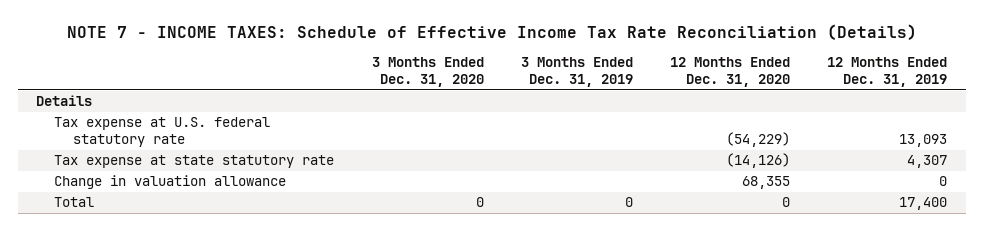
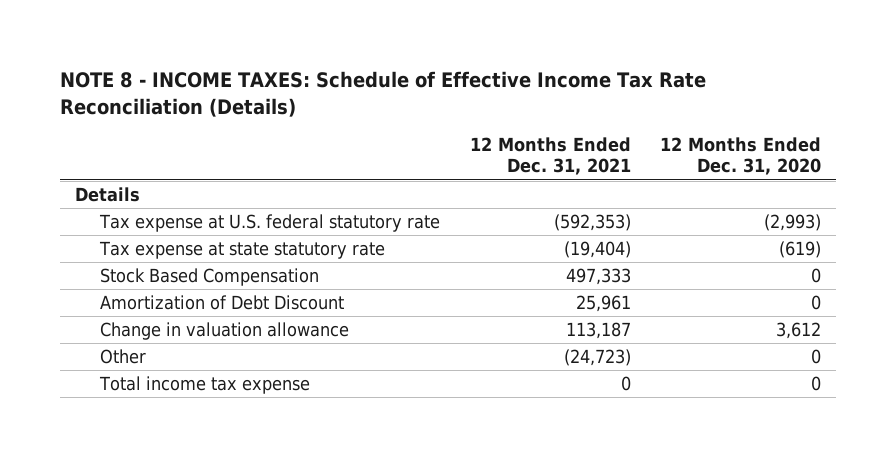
[66,24,917,41] NOTE 7 - INCOME TAXES: Schedule of Effective Income Tax Rate Reconciliation (Details) -> [59,70,706,117] NOTE 8 - INCOME TAXES: Schedule of Effective Income Tax Rate Reconciliation (Details)
[371,57,484,88] 3 Months Ended Dec. 31, 2020 -> none
[520,57,633,88] 3 Months Ended Dec. 31, 2019 -> none
[827,57,948,88] 12 Months Ended Dec. 31, 2019 -> none
none -> [469,137,631,176] 12 Months Ended Dec. 31, 2021
[725,132,790,148] (54,229) -> [764,214,822,232] (2,993)
[725,153,790,169] (14,126) -> [779,241,822,259] (619)
none -> [100,268,320,287] Stock Based Compensation
none -> [100,295,345,311] Amortization of Debt Discount
[741,176,790,190] 68,355 -> [776,322,822,340] 3,612
none -> [100,349,147,365] Other
[54,197,95,208] Total -> [99,376,311,395] Total income tax expense

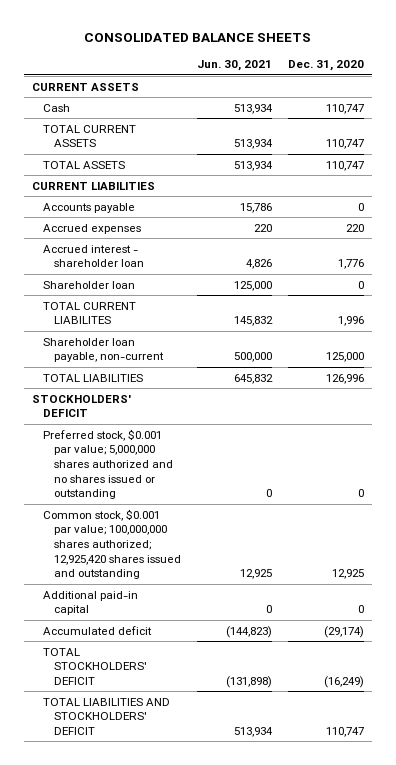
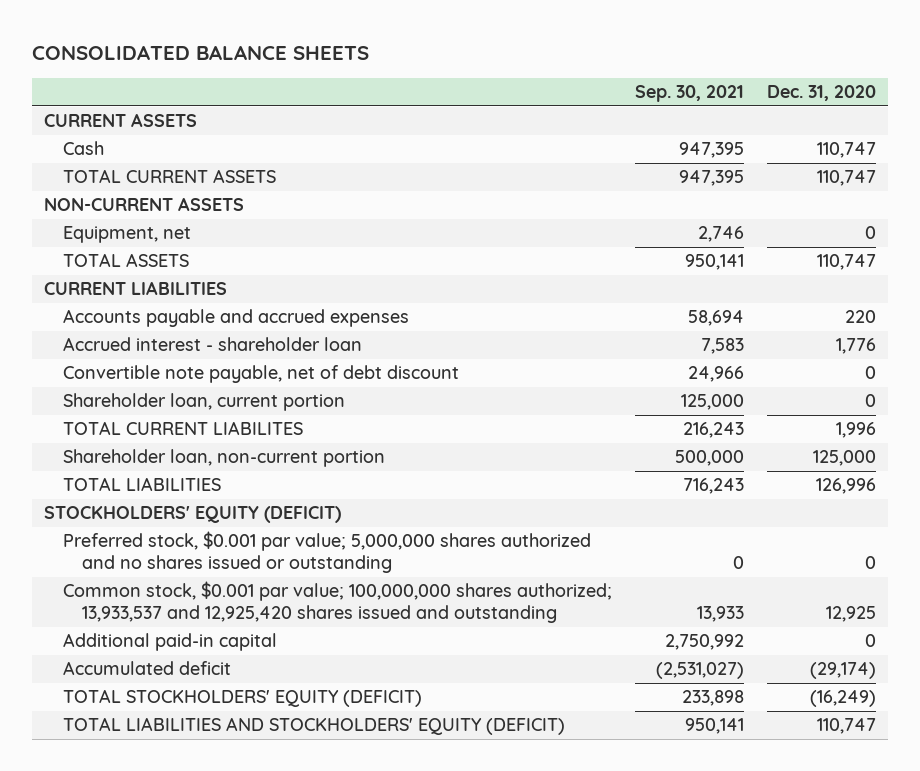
[196,60,272,72] Jun. 30, 2021 -> none
none -> [635,84,745,102] Sep. 30, 2021
none -> [43,197,244,212] NON-CURRENT ASSETS
none -> [62,226,191,244] Equipment, net
[42,202,135,213] Accounts payable -> none
[42,223,141,234] Accrued expenses -> none
none -> [62,309,409,328] Accounts payable and accrued expenses
none -> [62,365,459,384] Convertible note payable, net of debt discount
[42,280,135,289] Shareholder loan -> [62,393,345,412] Shareholder loan, current portion
[42,337,164,363] Shareholder loan payable, non-current -> [62,449,385,468] Shareholder loan, non-current portion
[32,394,132,418] STOCKHOLDERS' DEFICIT -> [43,506,341,524] STOCKHOLDERS' EQUITY (DEFICIT)
[42,508,181,580] Common stock, $0.001 par value; 100,000,000 shares authorized; 12,925,420 shares issued and outstanding -> [62,581,612,623] Common stock, $0.001 par value; 100,000,000 shares authorized; 13,933,537 and 12,925,420 shares issued and outstanding
[42,647,147,685] TOTAL STOCKHOLDERS' DEFICIT -> [62,689,422,708] TOTAL STOCKHOLDERS' EQUITY (DEFICIT)
[42,697,170,735] TOTAL LIABILITIES AND STOCKHOLDERS' DEFICIT -> [62,717,565,736] TOTAL LIABILITIES AND STOCKHOLDERS' EQUITY (DEFICIT)

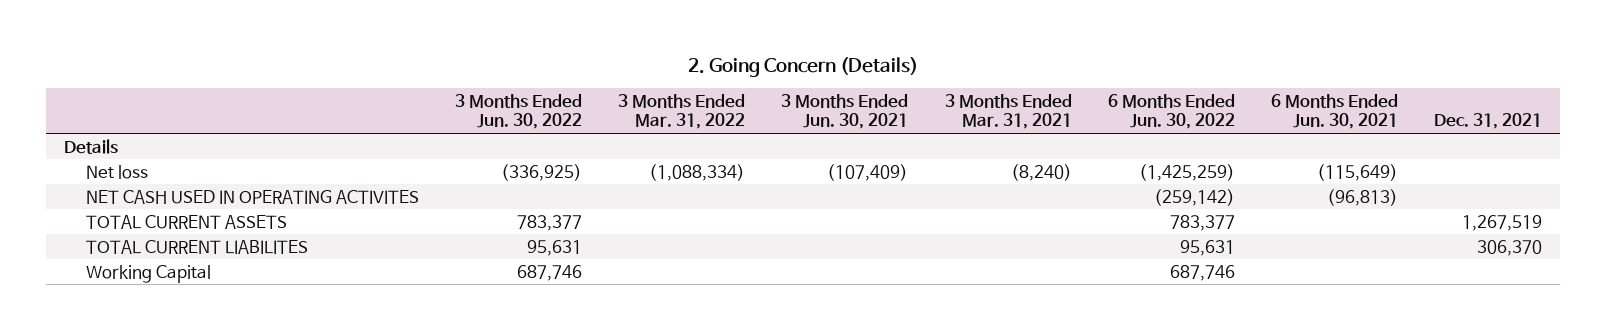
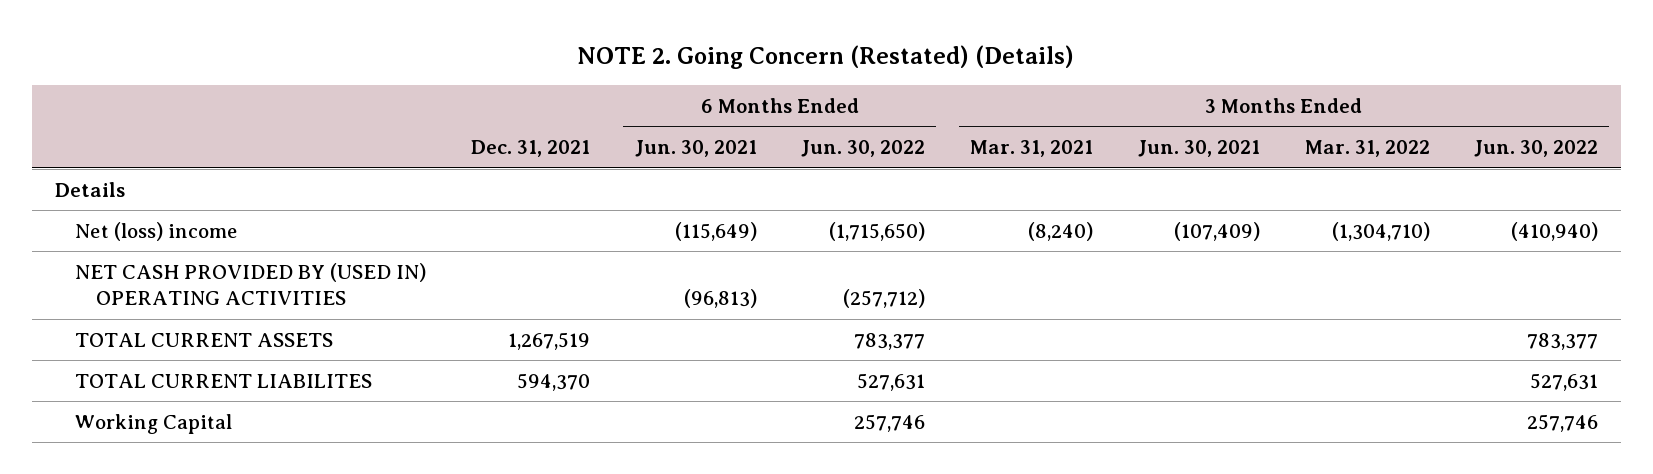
[687,56,918,77] 2. Going Concern (Details) -> [577,45,1075,70] NOTE 2. Going Concern (Restated) (Details)
[86,164,149,179] Net loss -> [75,221,239,241] Net (loss) income
[501,163,583,181] (336,925) -> [1511,221,1599,241] (410,940)
[649,163,746,181] (1,088,334) -> [1331,221,1430,241] (1,304,710)
[1138,163,1235,181] (1,425,259) -> [829,221,926,241] (1,715,650)
[86,189,420,204] NET CASH USED IN OPERATING ACTIVITES -> [75,262,427,306] NET CASH PROVIDED BY (USED IN) OPERATING ACTIVITIES
[1153,188,1235,206] (259,142) -> [843,289,926,309] (257,712)
[527,239,583,256] 95,631 -> [1530,372,1599,391] 527,631
[1179,239,1235,256] 95,631 -> [857,372,926,391] 527,631
[1476,239,1542,256] 306,370 -> [516,372,590,391] 594,370
[517,264,583,281] 687,746 -> [1527,413,1599,432] 257,746
[1169,264,1235,281] 687,746 -> [854,413,926,432] 257,746

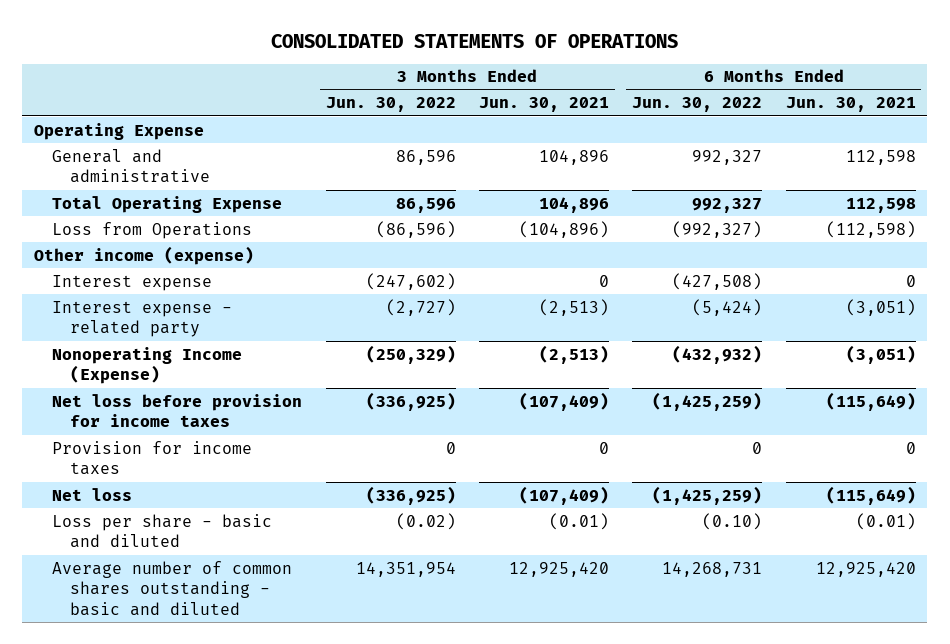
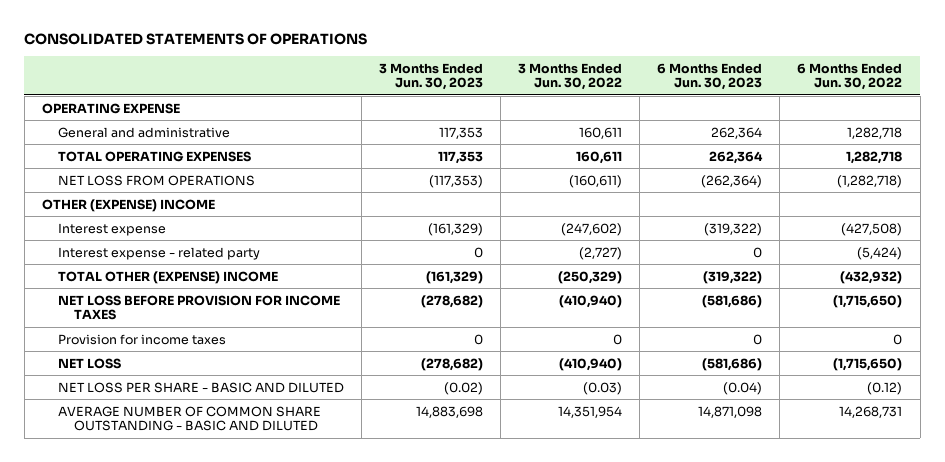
[478,97,609,113] Jun. 30, 2021 -> none
[785,97,916,113] Jun. 30, 2021 -> none
none -> [379,62,484,91] 3 Months Ended Jun. 30, 2023
none -> [657,62,763,91] 6 Months Ended Jun. 30, 2023
[34,122,205,140] Operating Expense -> [42,102,181,114] OPERATING EXPENSE
[395,149,456,165] 86,596 -> [579,126,623,139] 160,611
[692,149,763,165] 992,327 -> [847,126,903,139] 1,282,718
[52,195,283,213] Total Operating Expense -> [58,150,252,162] TOTAL OPERATING EXPENSES
[395,197,456,213] 86,596 -> [576,150,623,164] 160,611
[692,197,763,213] 992,327 -> [846,150,903,164] 1,282,718
[52,221,253,239] Loss from Operations -> [58,174,256,186] NET LOSS FROM OPERATIONS
[375,220,456,238] (86,596) -> [569,174,623,188] (160,611)
[672,220,763,238] (992,327) -> [837,174,903,188] (1,282,718)
[34,245,255,265] Other income (expense) -> [42,198,216,212] OTHER (EXPENSE) INCOME
[52,346,243,385] Nonoperating Income (Expense) -> [58,270,279,284] TOTAL OTHER (EXPENSE) INCOME
[52,393,303,428] Net loss before provision for income taxes -> [58,294,341,321] NET LOSS BEFORE PROVISION FOR INCOME TAXES
[365,391,456,411] (336,925) -> [559,294,623,308] (410,940)
[652,391,763,411] (1,425,259) -> [833,294,903,308] (1,715,650)
[52,487,133,501] Net loss -> [58,357,122,369] NET LOSS
[365,485,456,505] (336,925) -> [559,357,623,371] (410,940)
[652,485,763,505] (1,425,259) -> [833,357,903,371] (1,715,650)
[52,513,273,549] Loss per share - basic and diluted -> [58,381,345,393] NET LOSS PER SHARE - BASIC AND DILUTED
[395,512,456,530] (0.02) -> [583,381,623,395] (0.03)
[702,512,763,530] (0.10) -> [867,381,903,395] (0.12)
[52,560,293,617] Average number of common shares outstanding - basic and diluted -> [58,405,322,432] AVERAGE NUMBER OF COMMON SHARE OUTSTANDING - BASIC AND DILUTED

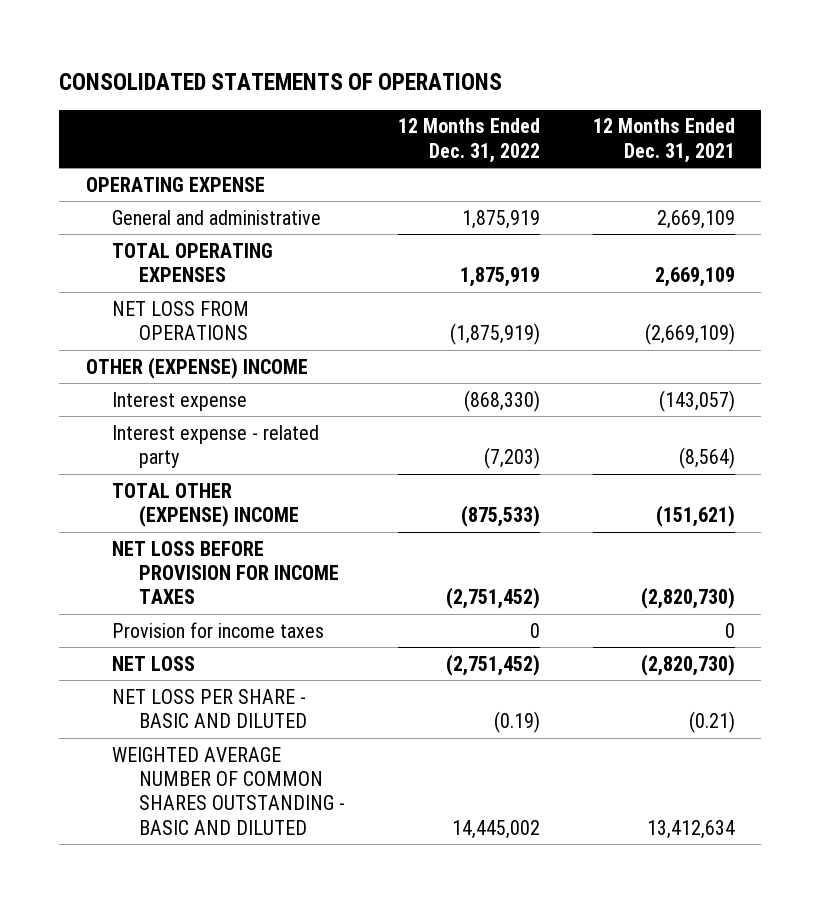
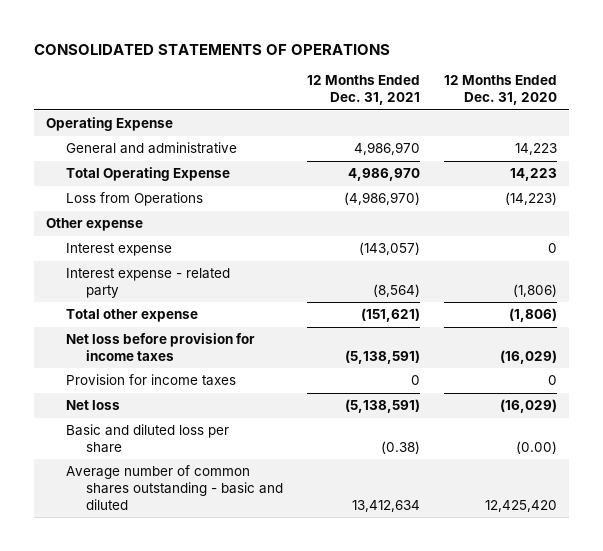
[397,118,540,163] 12 Months Ended Dec. 31, 2022 -> none
none -> [444,75,558,106] 12 Months Ended Dec. 31, 2020
[85,176,265,192] OPERATING EXPENSE -> [46,117,174,132] Operating Expense
[656,209,735,229] 2,669,109 -> [354,142,421,156] 4,986,970
[112,242,274,283] TOTAL OPERATING EXPENSES -> [66,167,231,182] Total Operating Expense
[654,267,735,288] 2,669,109 -> [348,168,421,182] 4,986,970
[112,300,250,341] NET LOSS FROM OPERATIONS -> [66,192,204,207] Loss from Operations
[644,323,735,346] (2,669,109) -> [344,192,421,206] (4,986,970)
[85,356,308,379] OTHER (EXPENSE) INCOME -> [46,218,144,232] Other expense
[112,482,299,528] TOTAL OTHER (EXPENSE) INCOME -> [66,309,199,323] Total other expense
[112,540,339,605] NET LOSS BEFORE PROVISION FOR INCOME TAXES -> [66,333,256,361] Net loss before provision for income taxes
[640,587,735,610] (2,820,730) -> [345,349,421,364] (5,138,591)
[112,655,196,671] NET LOSS -> [66,400,121,411] Net loss
[640,653,735,676] (2,820,730) -> [345,399,421,414] (5,138,591)
[112,688,307,729] NET LOSS PER SHARE - BASIC AND DILUTED -> [66,424,230,453] Basic and diluted loss per share
[688,711,735,734] (0.21) -> [381,440,421,454] (0.38)
[112,746,345,835] WEIGHTED AVERAGE NUMBER OF COMMON SHARES OUTSTANDING - BASIC AND DILUTED -> [66,465,283,510] Average number of common shares outstanding - basic and diluted

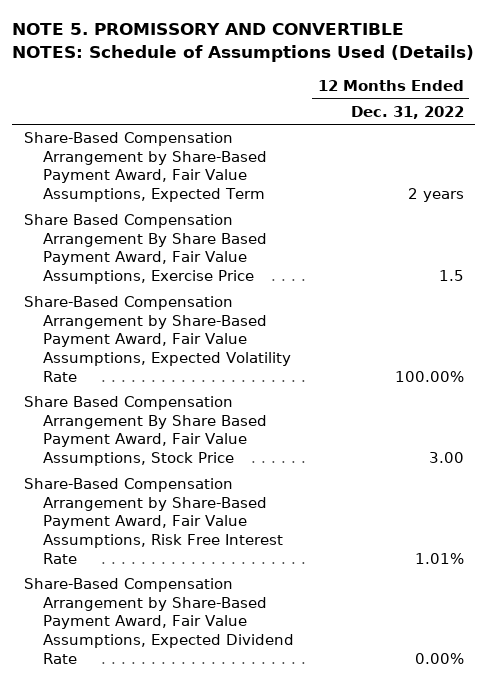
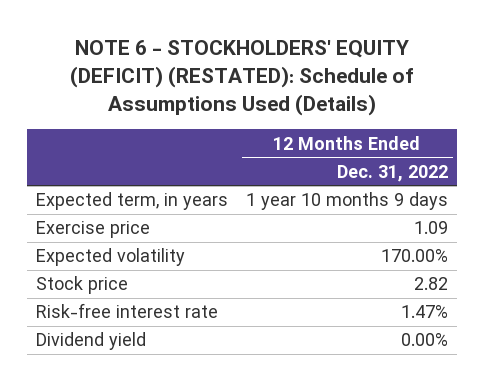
[12,22,475,62] NOTE 5. PROMISSORY AND CONVERTIBLE NOTES: Schedule of Assumptions Used (Details) -> [69,39,414,116] NOTE 6 - STOCKHOLDERS' EQUITY (DEFICIT) (RESTATED): Schedule of Assumptions Used (Details)
[23,132,268,203] Share-Based Compensation Arrangement by Share-Based Payment Award, Fair Value Assumptions, Expected Term -> none
[23,214,268,285] Share Based Compensation Arrangement By Share Based Payment Award, Fair Value Assumptions, Exercise Price -> none
[23,296,292,382] Share-Based Compensation Arrangement by Share-Based Payment Award, Fair Value Assumptions, Expected Volatility Rate -> none
[23,396,268,467] Share Based Compensation Arrangement By Share Based Payment Award, Fair Value Assumptions, Stock Price -> none
none -> [35,192,228,211] Expected term, in years
none -> [35,221,150,239] Exercise price
none -> [35,248,185,267] Expected volatility
none -> [35,276,128,295] Stock price
[23,478,284,564] Share-Based Compensation Arrangement by Share-Based Payment Award, Fair Value Assumptions, Risk Free Interest Rate -> [35,303,218,319] Risk-free interest rate
[414,552,464,564] 1.01% -> [401,305,449,319] 1.47%
[23,578,295,664] Share-Based Compensation Arrangement by Share-Based Payment Award, Fair Value Assumptions, Expected Dividend Rate -> [35,332,146,351] Dividend yield

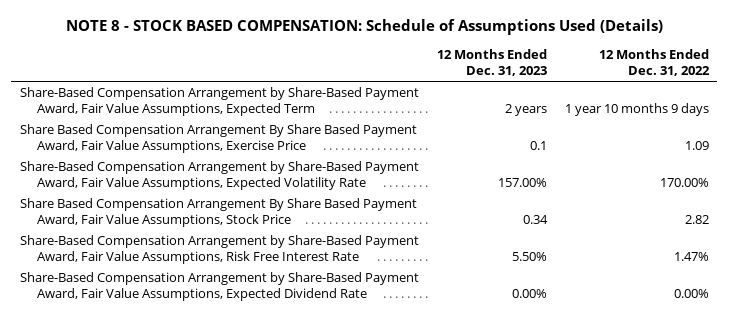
[69,39,414,116] NOTE 6 - STOCKHOLDERS' EQUITY (DEFICIT) (RESTATED): Schedule of Assumptions Used (Details) -> [66,19,664,36] NOTE 8 - STOCK BASED COMPENSATION: Schedule of Assumptions Used (Details)
none -> [436,49,547,77] 12 Months Ended Dec. 31, 2023
[35,192,228,211] Expected term, in years -> [20,87,420,117] Share-Based Compensation Arrangement by Share-Based Payment Award, Fair Value Assumptions, Expected Term
[35,221,150,239] Exercise price -> [20,124,418,154] Share Based Compensation Arrangement By Share Based Payment Award, Fair Value Assumptions, Exercise Price
[35,248,185,267] Expected volatility -> [20,161,420,191] Share-Based Compensation Arrangement by Share-Based Payment Award, Fair Value Assumptions, Expected Volatility Rate
[35,276,128,295] Stock price -> [20,198,418,228] Share Based Compensation Arrangement By Share Based Payment Award, Fair Value Assumptions, Stock Price
[35,303,218,319] Risk-free interest rate -> [20,235,420,265] Share-Based Compensation Arrangement by Share-Based Payment Award, Fair Value Assumptions, Risk Free Interest Rate
[35,332,146,351] Dividend yield -> [20,272,420,302] Share-Based Compensation Arrangement by Share-Based Payment Award, Fair Value Assumptions, Expected Dividend Rate

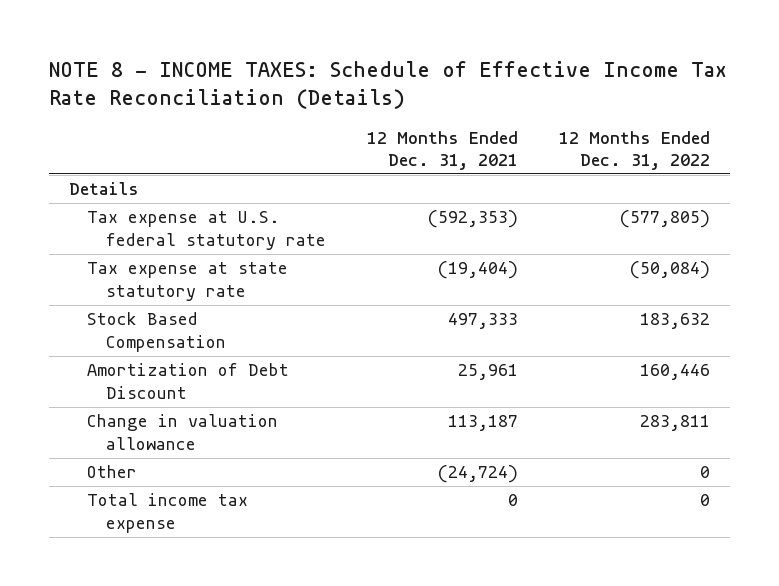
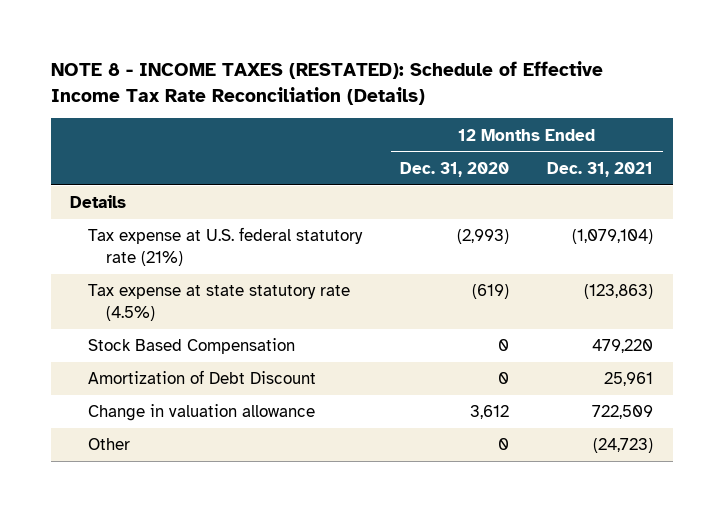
[48,60,727,109] NOTE 8 - INCOME TAXES: Schedule of Effective Income Tax Rate Reconciliation (Details) -> [50,61,603,105] NOTE 8 - INCOME TAXES (RESTATED): Schedule of Effective Income Tax Rate Reconciliation (Details)
[558,130,710,171] 12 Months Ended Dec. 31, 2022 -> none
none -> [400,161,510,177] Dec. 31, 2020
[87,211,326,250] Tax expense at U.S. federal statutory rate -> [87,227,363,266] Tax expense at U.S. federal statutory rate (21%)
[427,210,518,229] (592,353) -> [572,229,654,245] (1,079,104)
[87,262,289,301] Tax expense at state statutory rate -> [87,284,350,321] Tax expense at state statutory rate (4.5%)
[437,261,518,280] (19,404) -> [584,284,654,300] (123,863)
[447,313,518,330] 497,333 -> [592,339,654,354] 479,220
[87,493,249,533] Total income tax expense -> none
[447,415,518,432] 113,187 -> [592,405,654,420] 722,509
[437,465,518,484] (24,724) -> [593,438,654,454] (24,723)

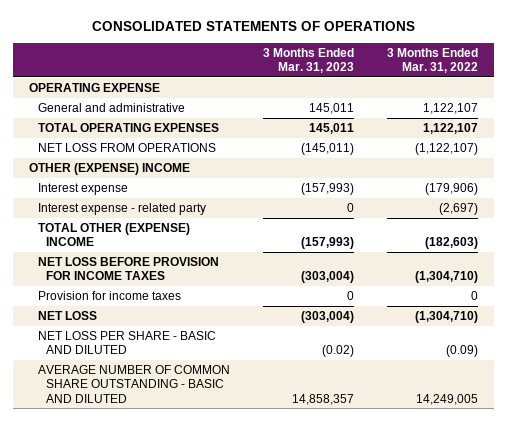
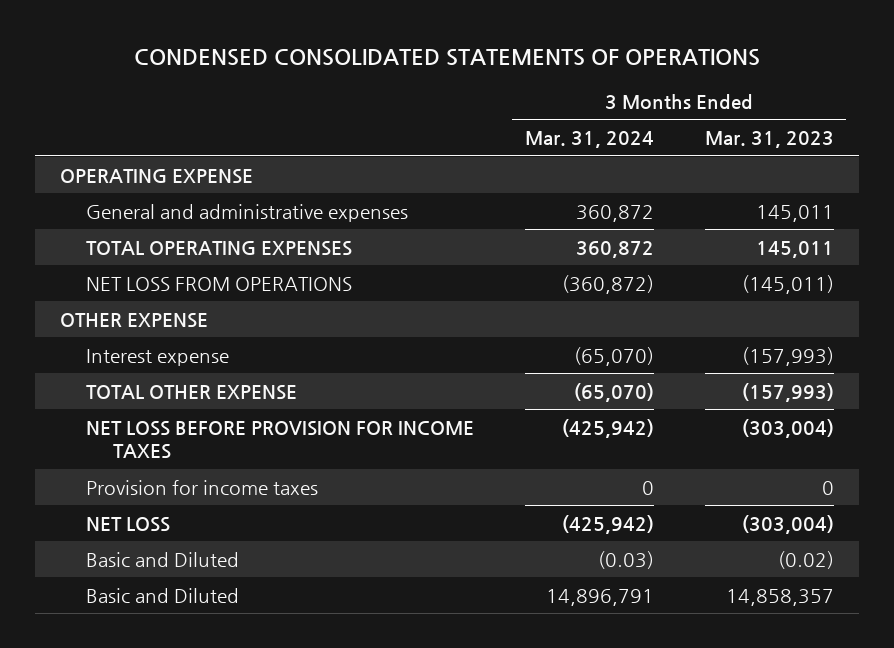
[91,21,415,32] CONSOLIDATED STATEMENTS OF OPERATIONS -> [133,49,760,67] CONDENSED CONSOLIDATED STATEMENTS OF OPERATIONS
[386,47,478,74] 3 Months Ended Mar. 31, 2022 -> none
none -> [525,131,655,149] Mar. 31, 2024
[37,102,185,112] General and administrative -> [86,203,409,222] General and administrative expenses
[29,162,191,175] OTHER (EXPENSE) INCOME -> [59,312,208,328] OTHER EXPENSE
[37,202,206,215] Interest expense - related party -> none
[37,222,190,247] TOTAL OTHER (EXPENSE) INCOME -> [86,384,298,400] TOTAL OTHER EXPENSE
[37,330,216,355] NET LOSS PER SHARE - BASIC AND DILUTED -> none
none -> [86,551,240,567] Basic and Diluted
[37,364,230,403] AVERAGE NUMBER OF COMMON SHARE OUTSTANDING - BASIC AND DILUTED -> [86,587,240,603] Basic and Diluted

